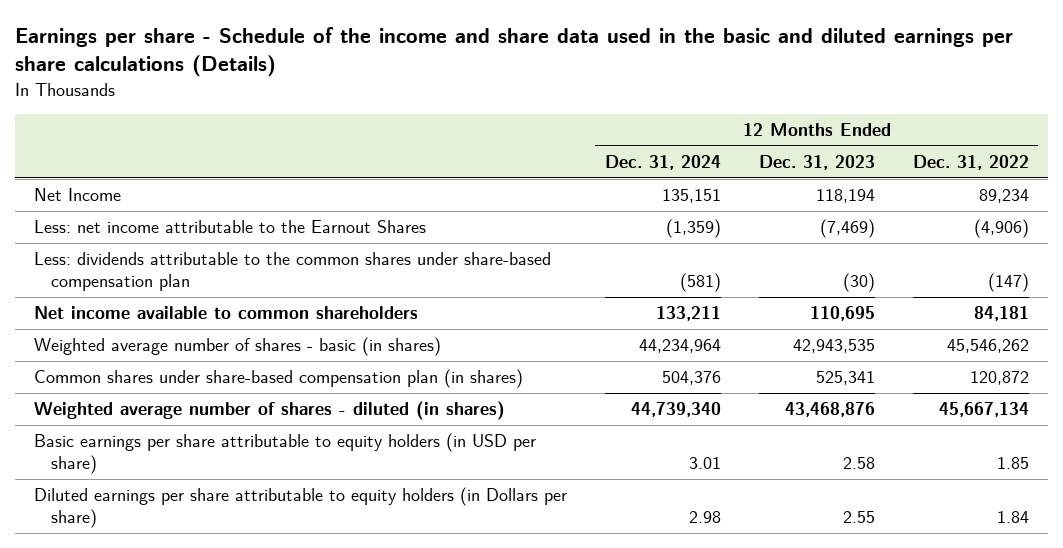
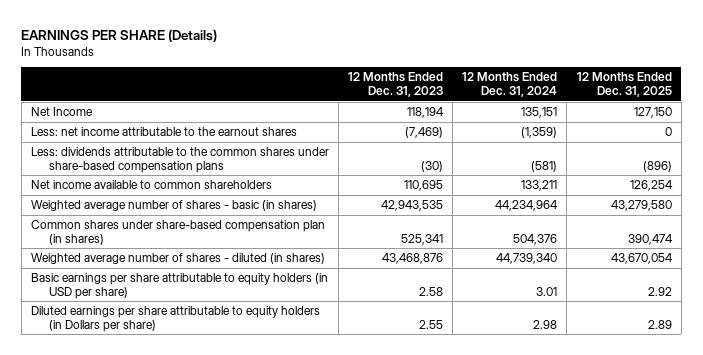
[14,27,1013,78] Earnings per share - Schedule of the income and share data used in the basic and diluted earnings per share calculations (Details) -> [21,28,218,42] EARNINGS PER SHARE (Details)
[912,155,1029,171] Dec. 31, 2022 -> none
none -> [576,72,672,98] 12 Months Ended Dec. 31, 2025
[33,220,426,234] Less: net income attributable to the Earnout Shares -> [31,127,298,137] Less: net income attributable to the earnout shares
[33,252,551,292] Less: dividends attributable to the common shares under share-based compensation plan -> [31,147,330,173] Less: dividends attributable to the common shares under share-based compensation plans

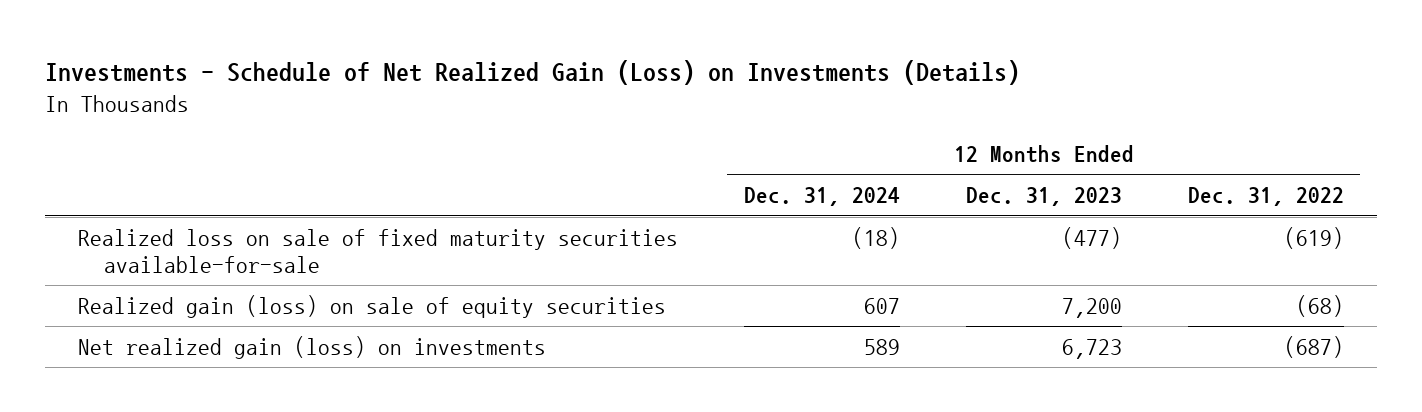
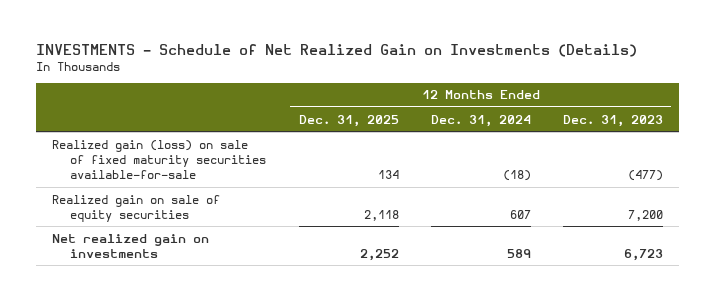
[44,60,1020,86] Investments - Schedule of Net Realized Gain (Loss) on Investments (Details) -> [36,43,638,57] INVESTMENTS - Schedule of Net Realized Gain on Investments (Details)
[1187,187,1344,207] Dec. 31, 2022 -> none
none -> [298,114,399,127] Dec. 31, 2025
[77,228,678,273] Realized loss on sale of fixed maturity securities available-for-sale -> [52,139,267,180] Realized gain (loss) on sale of fixed maturity securities available-for-sale
[77,294,666,318] Realized gain (loss) on sale of equity securities -> [52,194,221,222] Realized gain on sale of equity securities
[77,335,546,359] Net realized gain (loss) on investments -> [52,233,210,258] Net realized gain on investments

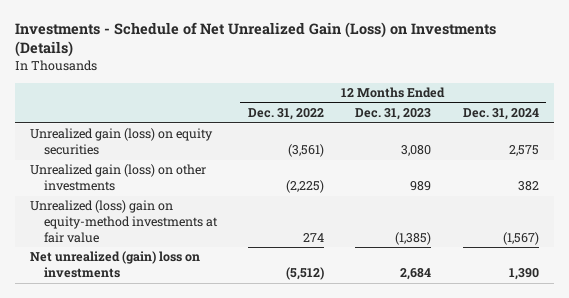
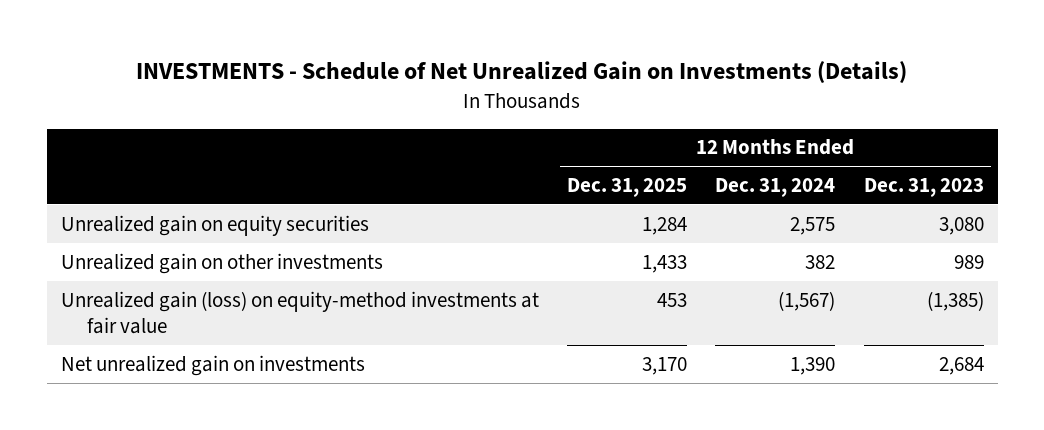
[14,22,496,58] Investments - Schedule of Net Unrealized Gain (Loss) on Investments (Details) -> [136,61,908,84] INVESTMENTS - Schedule of Net Unrealized Gain on Investments (Details)
[248,108,325,121] Dec. 31, 2022 -> none
none -> [567,177,688,197] Dec. 31, 2025
[30,128,214,156] Unrealized gain (loss) on equity securities -> [60,214,369,236] Unrealized gain on equity securities
[30,164,207,192] Unrealized gain (loss) on other investments -> [60,252,383,274] Unrealized gain on other investments
[30,200,218,243] Unrealized (loss) gain on equity-method investments at fair value -> [60,290,539,334] Unrealized gain (loss) on equity-method investments at fair value
[30,251,201,279] Net unrealized (gain) loss on investments -> [60,354,365,376] Net unrealized gain on investments

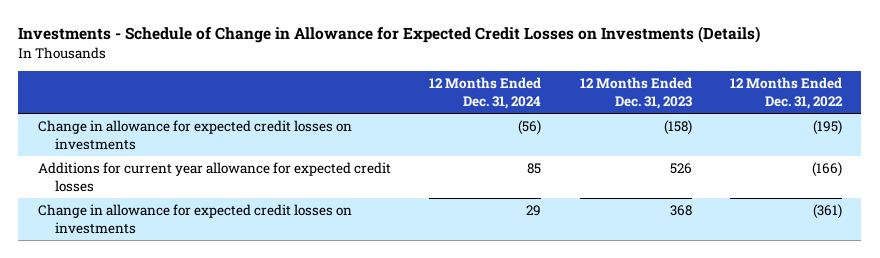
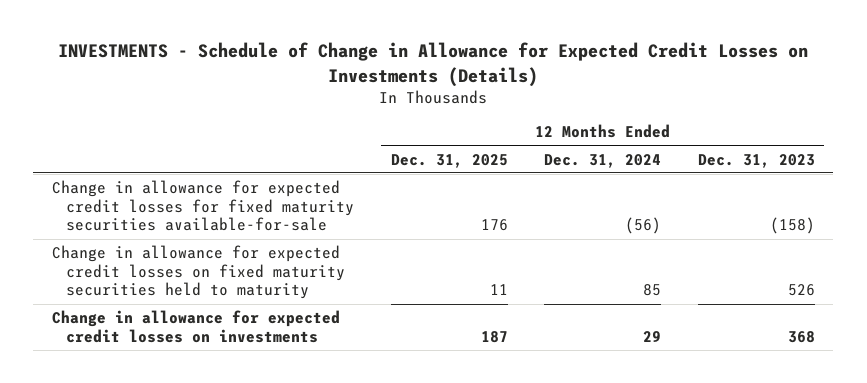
[18,26,761,44] Investments - Schedule of Change in Allowance for Expected Credit Losses on Investments (Details) -> [58,42,809,87] INVESTMENTS - Schedule of Change in Allowance for Expected Credit Losses on Investments (Details)
[730,77,844,109] 12 Months Ended Dec. 31, 2022 -> none
none -> [390,153,508,168] Dec. 31, 2025
[37,120,352,150] Change in allowance for expected credit losses on investments -> [51,180,354,232] Change in allowance for expected credit losses for fixed maturity securities available-for-sale
[37,162,391,192] Additions for current year allowance for expected credit losses -> [51,245,345,300] Change in allowance for expected credit losses on fixed maturity securities held to maturity

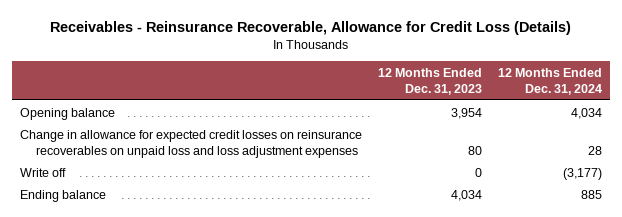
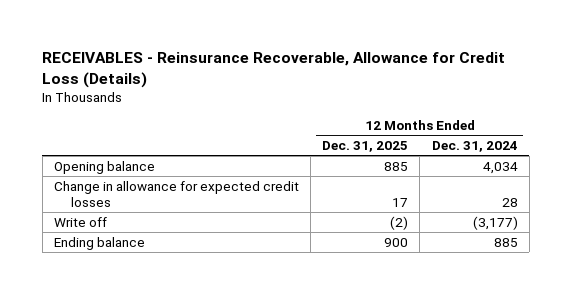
[50,20,572,35] Receivables - Reinsurance Recoverable, Allowance for Credit Loss (Details) -> [42,51,506,88] RECEIVABLES - Reinsurance Recoverable, Allowance for Credit Loss (Details)
[378,67,483,95] 12 Months Ended Dec. 31, 2023 -> none
none -> [322,140,409,152] Dec. 31, 2025
[20,129,363,158] Change in allowance for expected credit losses on reinsurance recoverables on unpaid loss and loss adjustment expenses -> [53,180,299,207] Change in allowance for expected credit losses

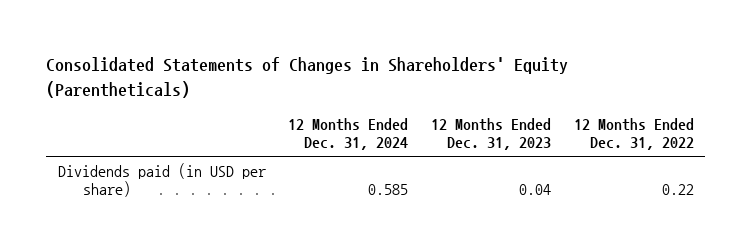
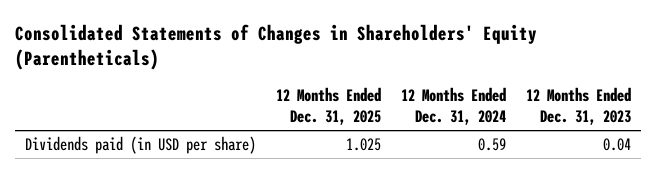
[574,118,695,151] 12 Months Ended Dec. 31, 2022 -> none
none -> [275,87,381,126] 12 Months Ended Dec. 31, 2025
[368,183,409,195] 0.585 -> [478,138,507,152] 0.59

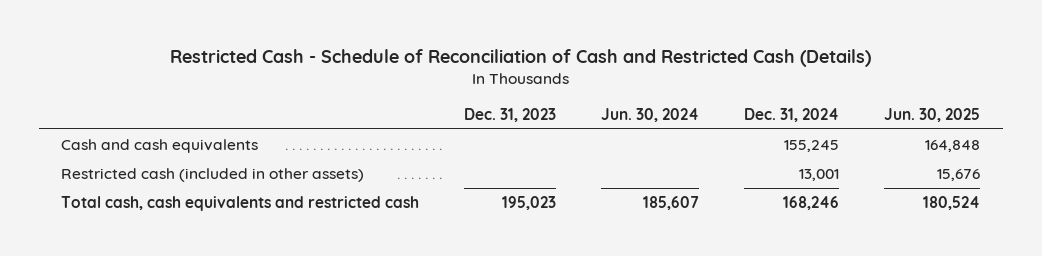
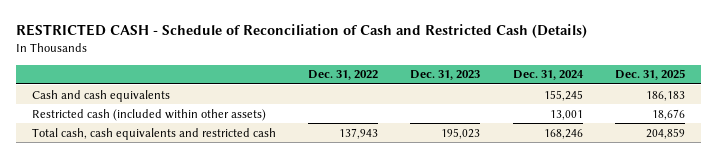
[169,48,871,67] Restricted Cash - Schedule of Reconciliation of Cash and Restricted Cash (Details) -> [15,24,587,39] RESTRICTED CASH - Schedule of Reconciliation of Cash and Restricted Cash (Details)
[601,107,700,122] Jun. 30, 2024 -> none
[884,107,981,122] Jun. 30, 2025 -> none
none -> [308,70,379,81] Dec. 31, 2022
none -> [615,69,686,81] Dec. 31, 2025
[61,168,365,183] Restricted cash (included in other assets) -> [31,108,266,121] Restricted cash (included within other assets)

